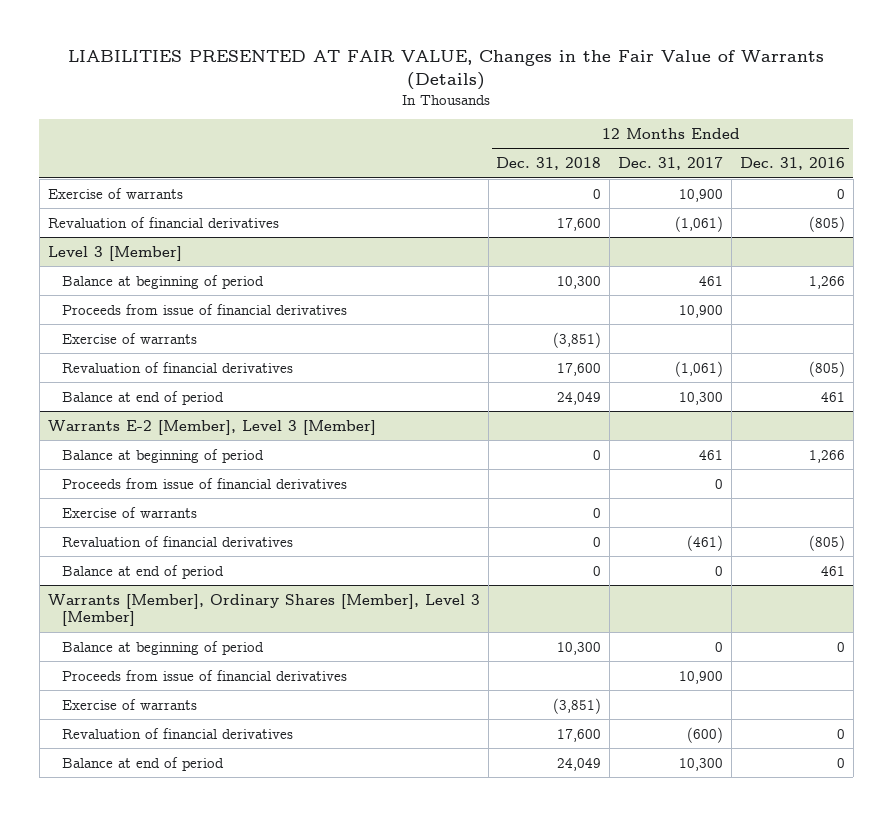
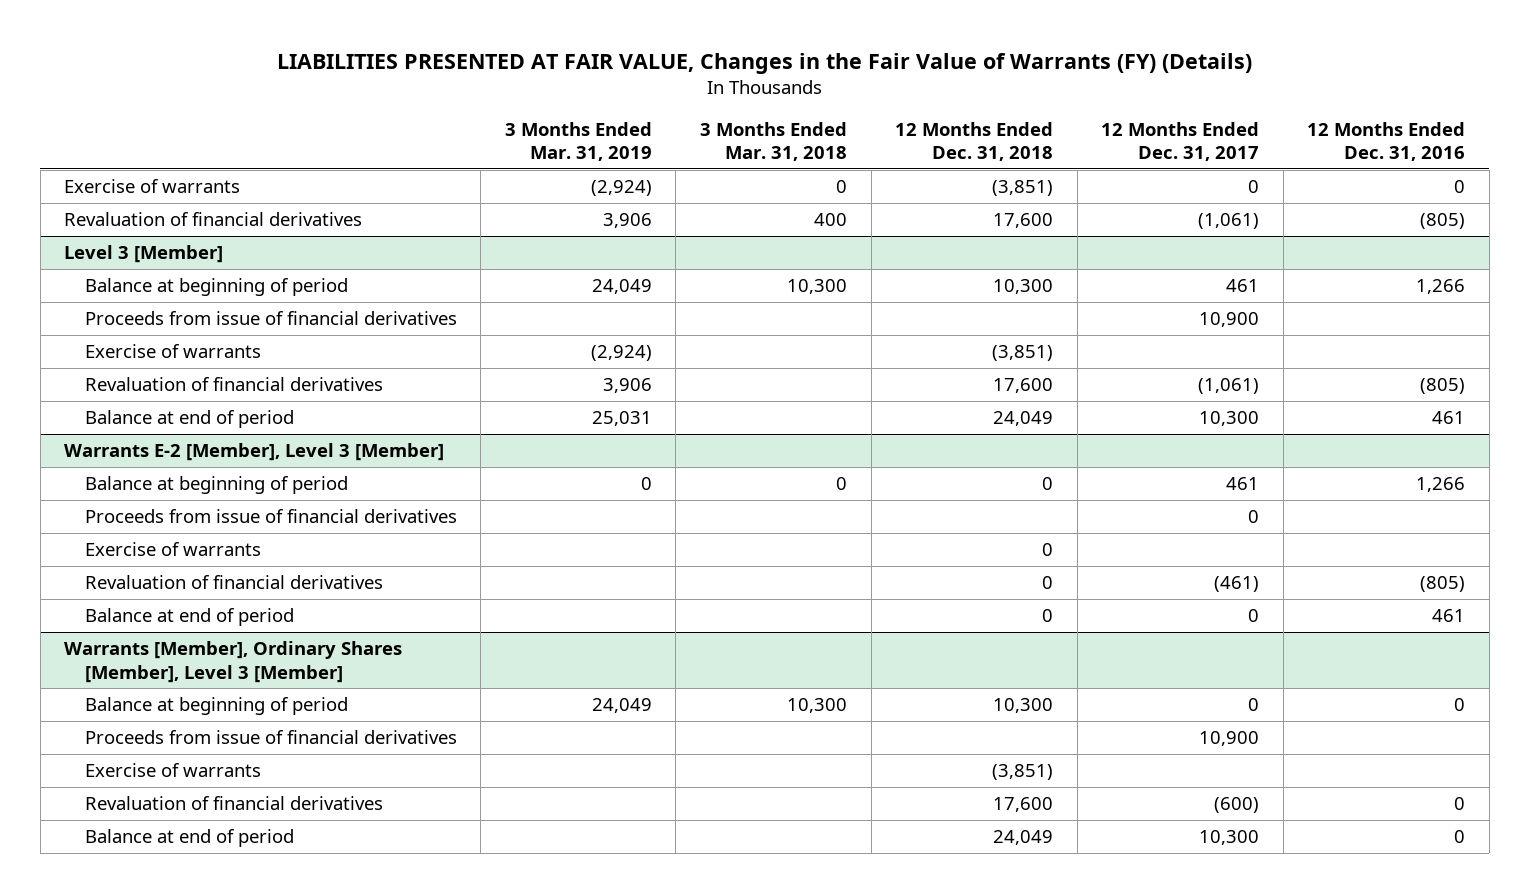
[68,50,825,90] LIABILITIES PRESENTED AT FAIR VALUE, Changes in the Fair Value of Warrants (Details) -> [276,52,1252,74] LIABILITIES PRESENTED AT FAIR VALUE, Changes in the Fair Value of Warrants (FY) (Details)
none -> [504,121,652,161] 3 Months Ended Mar. 31, 2019
none -> [699,121,847,161] 3 Months Ended Mar. 31, 2018
[593,188,602,199] 0 -> [992,180,1054,197] (3,851)
[679,188,724,202] 10,900 -> [1248,180,1260,194] 0

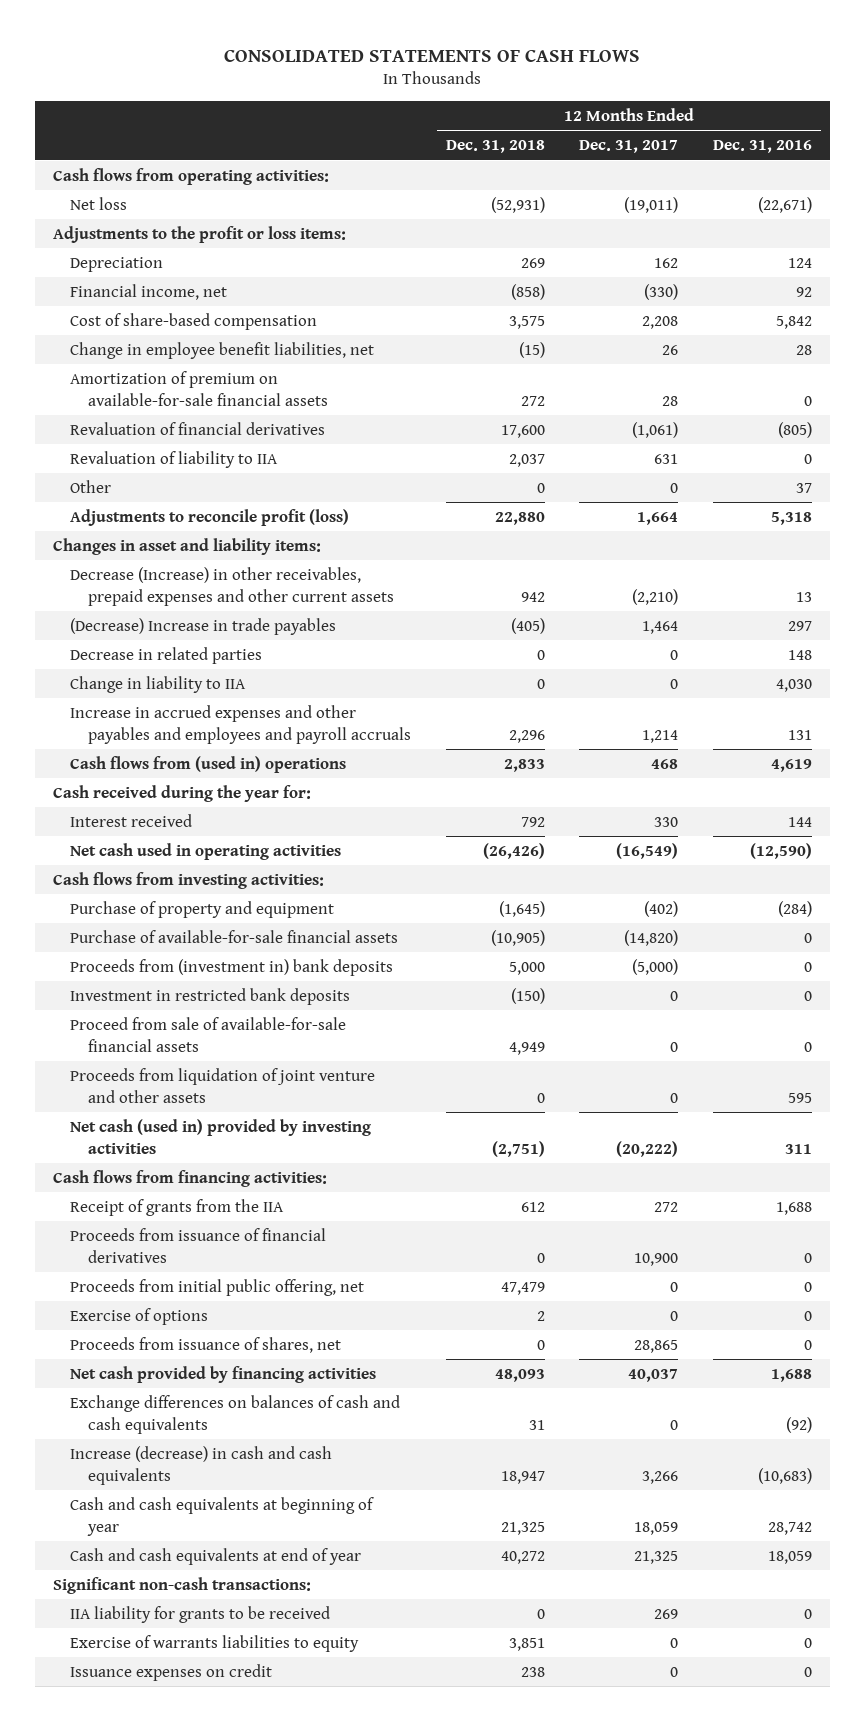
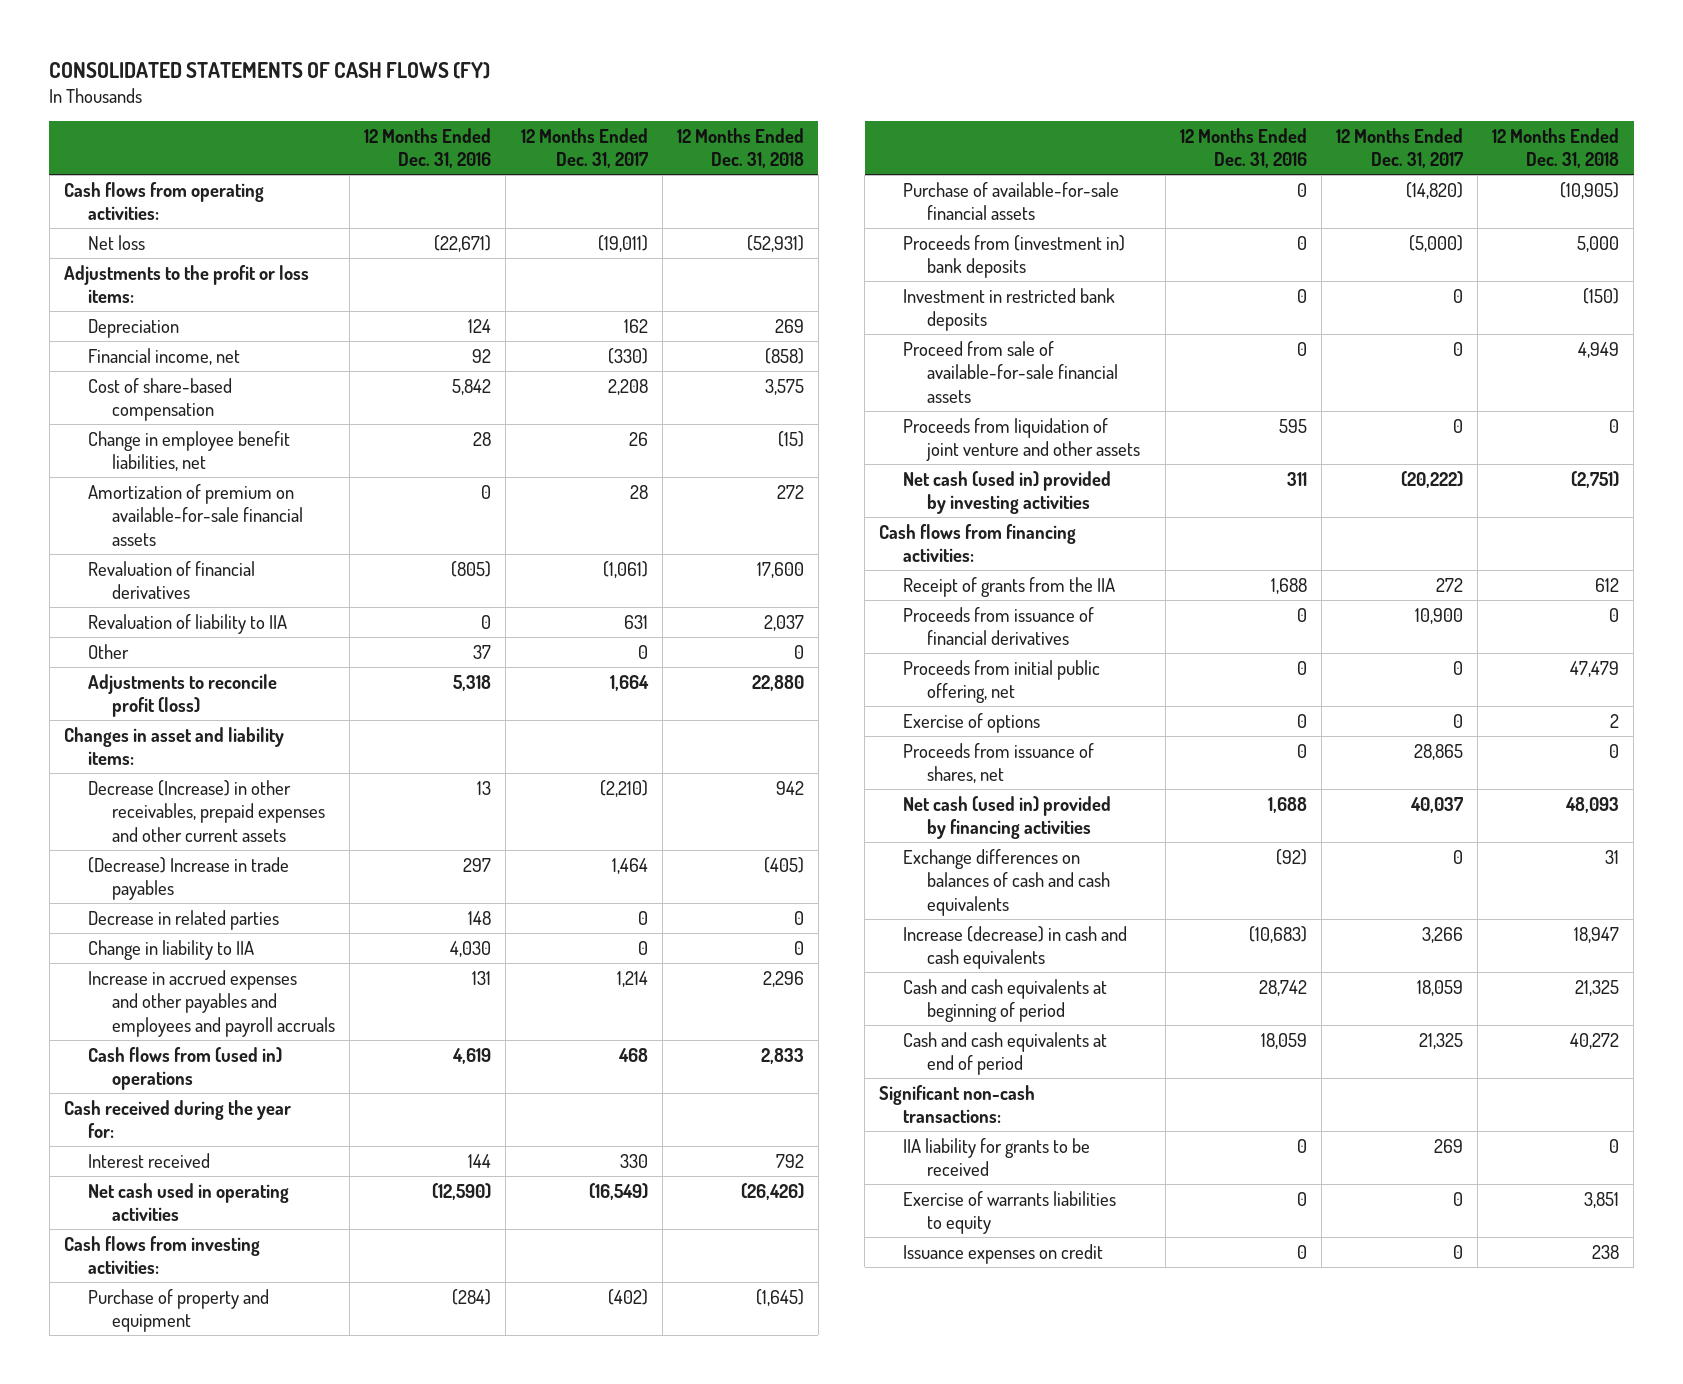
[224,48,641,62] CONSOLIDATED STATEMENTS OF CASH FLOWS -> [49,61,491,79] CONSOLIDATED STATEMENTS OF CASH FLOWS (FY)
[70,1365,377,1383] Net cash provided by financing activities -> [903,795,1112,840] Net cash (used in) provided by financing activities
[70,1496,375,1536] Cash and cash equivalents at beginning of year -> [903,978,1108,1023] Cash and cash equivalents at beginning of period
[70,1547,362,1565] Cash and cash equivalents at end of year -> [903,1031,1108,1076] Cash and cash equivalents at end of period

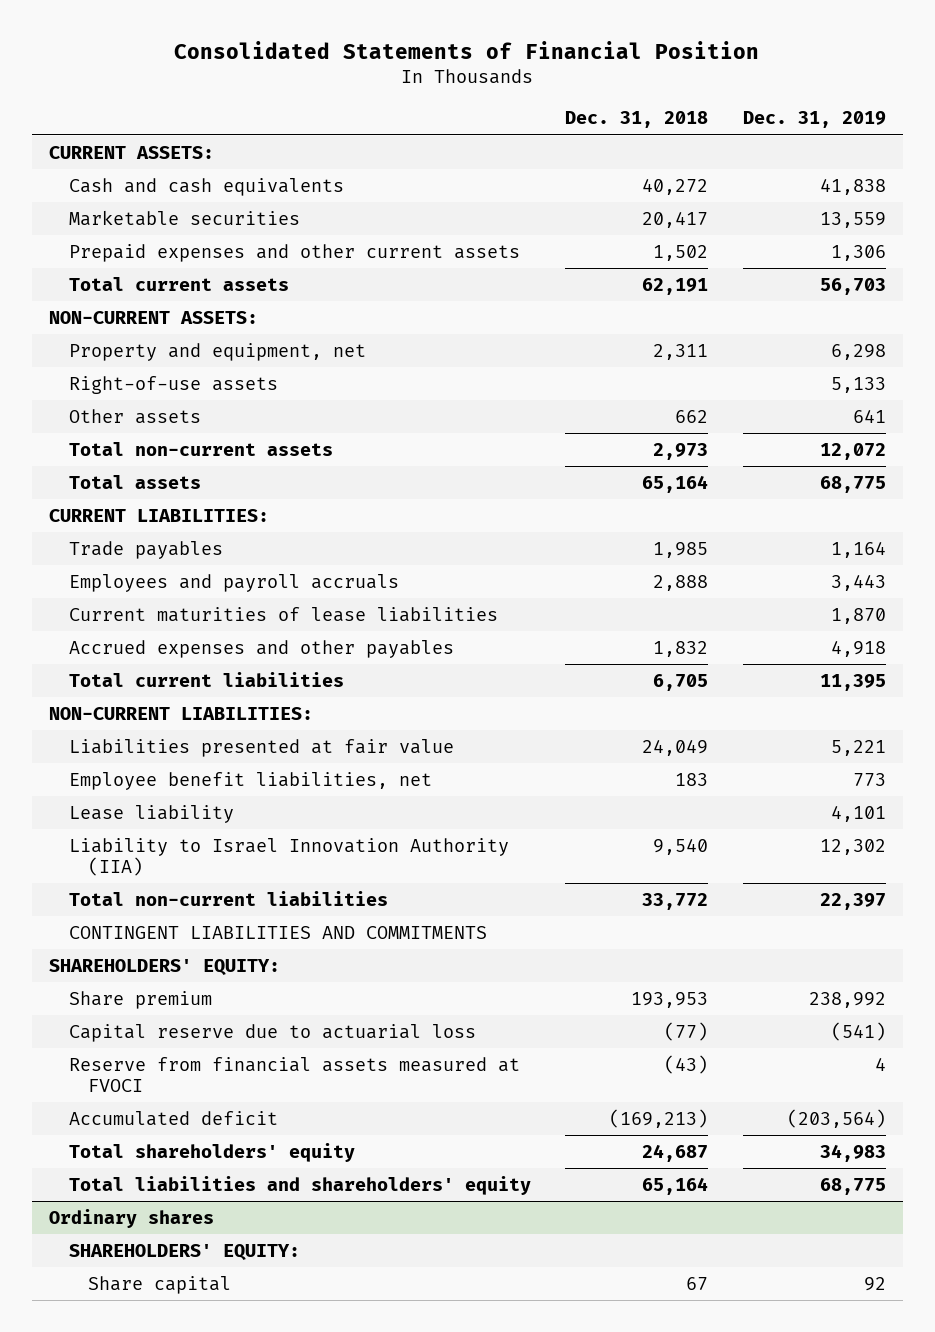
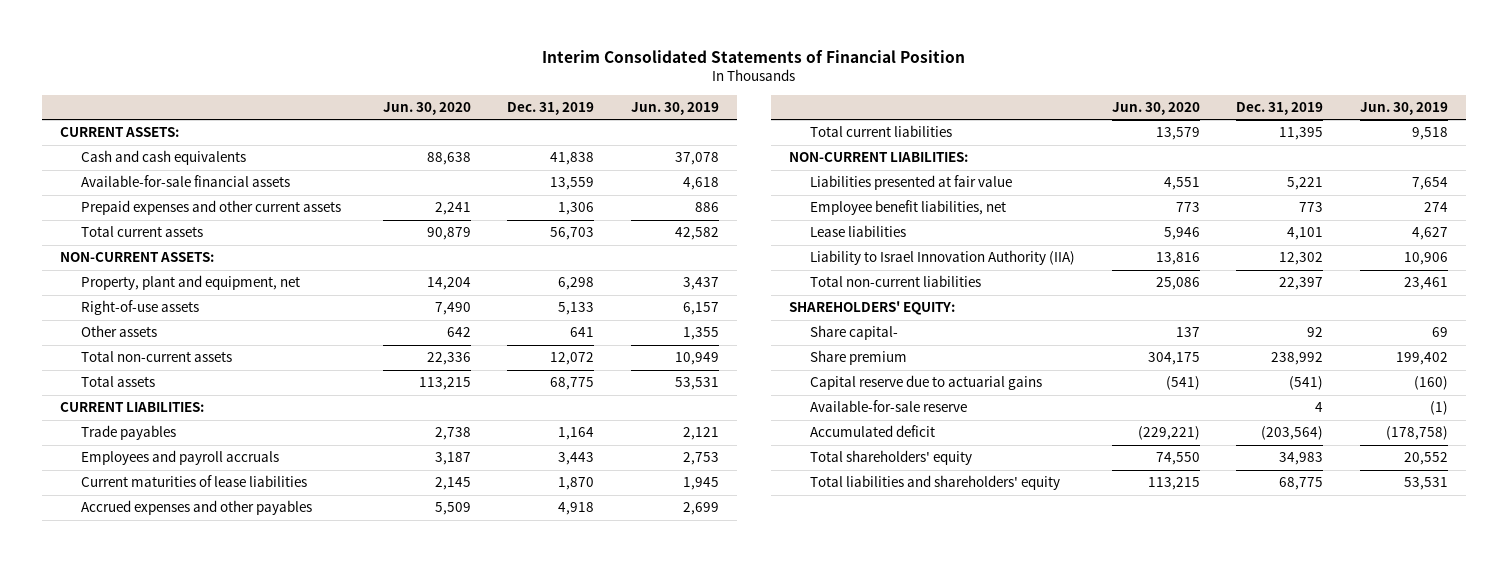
[174,41,760,60] Consolidated Statements of Financial Position -> [541,49,965,63] Interim Consolidated Statements of Financial Position
[565,111,709,129] Dec. 31, 2018 -> none
none -> [382,101,471,115] Jun. 30, 2020
none -> [630,101,719,115] Jun. 30, 2019
[68,209,300,226] Marketable securities -> [81,175,291,188] Available-for-sale financial assets
[68,342,366,361] Property and equipment, net -> [81,275,301,291] Property, plant and equipment, net
[68,804,234,823] Lease liability -> [810,225,907,238] Lease liabilities
[68,925,487,939] CONTINGENT LIABILITIES AND COMMITMENTS -> none
none -> [810,325,899,341] Share capital-
[68,1023,476,1042] Capital reserve due to actuarial loss -> [810,375,1043,391] Capital reserve due to actuarial gains
[68,1056,520,1092] Reserve from financial assets measured at FVOCI -> [810,400,968,413] Available-for-sale reserve
[48,1208,214,1228] Ordinary shares -> none
[68,1243,300,1260] SHAREHOLDERS' EQUITY: -> none
[88,1275,232,1294] Share capital -> none

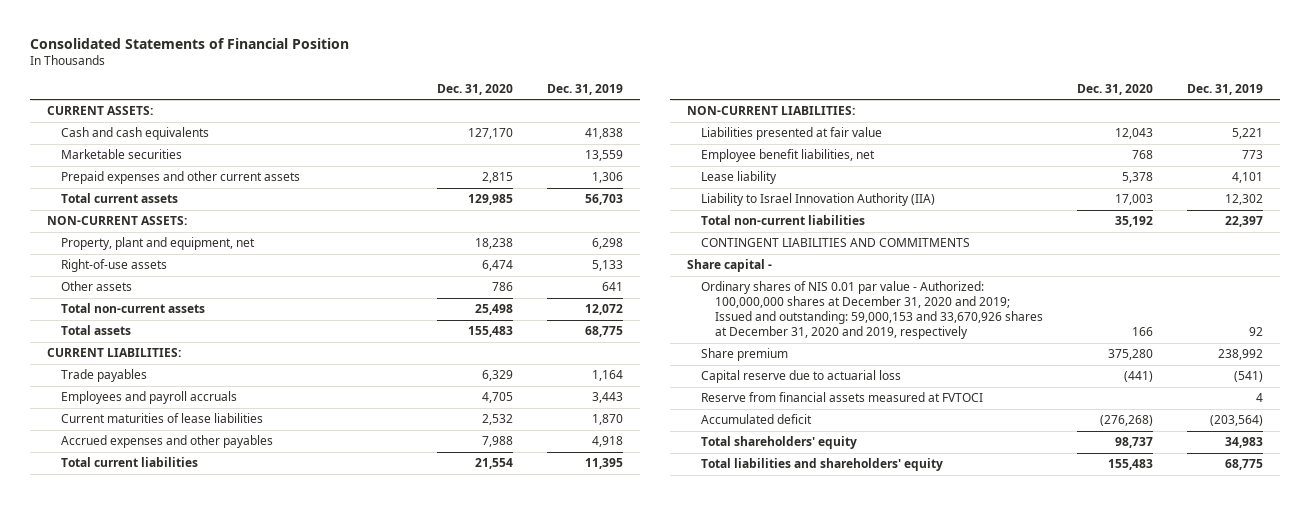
[541,49,965,63] Interim Consolidated Statements of Financial Position -> [29,37,349,49] Consolidated Statements of Financial Position
[382,101,471,115] Jun. 30, 2020 -> none
[630,101,719,115] Jun. 30, 2019 -> none
none -> [436,83,513,95] Dec. 31, 2020
[81,175,291,188] Available-for-sale financial assets -> [60,149,182,160] Marketable securities
[810,225,907,238] Lease liabilities -> [701,171,778,185] Lease liability
[789,301,956,316] SHAREHOLDERS' EQUITY: -> none
none -> [701,238,971,248] CONTINGENT LIABILITIES AND COMMITMENTS
none -> [687,259,773,273] Share capital -
[810,325,899,341] Share capital- -> [701,281,1044,340] Ordinary shares of NIS 0.01 par value - Authorized: 100,000,000 shares at December 31, 2020 and 2019; Issued and outstanding: 59,000,153 and 33,670,926 shares at December 31, 2020 and 2019, respectively
[810,375,1043,391] Capital reserve due to actuarial gains -> [701,370,902,384] Capital reserve due to actuarial loss
[810,400,968,413] Available-for-sale reserve -> [701,392,984,403] Reserve from financial assets measured at FVTOCI

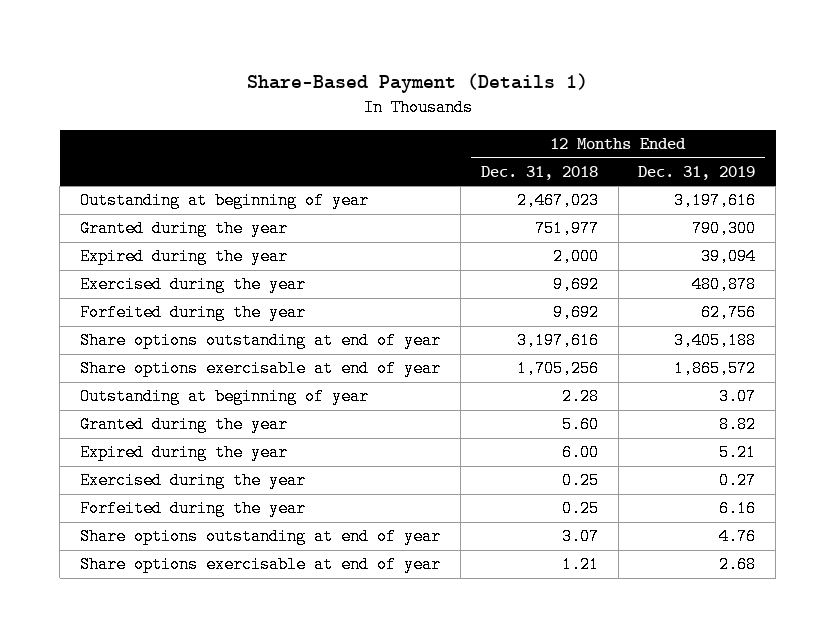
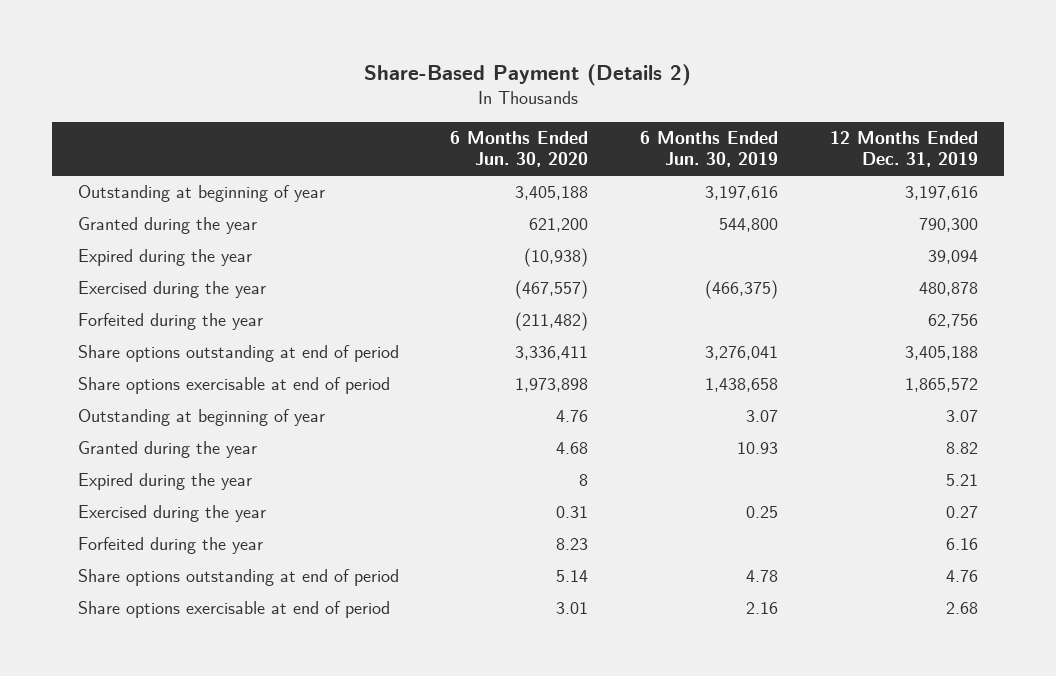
[246,72,588,93] Share-Based Payment (Details 1) -> [363,63,691,86] Share-Based Payment (Details 2)
[480,165,598,180] Dec. 31, 2018 -> none
none -> [450,130,589,168] 6 Months Ended Jun. 30, 2020
none -> [640,130,779,168] 6 Months Ended Jun. 30, 2019
[80,332,442,350] Share options outstanding at end of year -> [77,345,399,363] Share options outstanding at end of period
[80,360,442,378] Share options exercisable at end of year -> [77,377,390,395] Share options exercisable at end of period
[80,528,442,546] Share options outstanding at end of year -> [77,569,399,587] Share options outstanding at end of period
[80,556,442,574] Share options exercisable at end of year -> [77,601,390,619] Share options exercisable at end of period

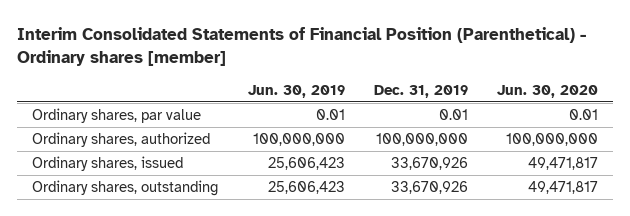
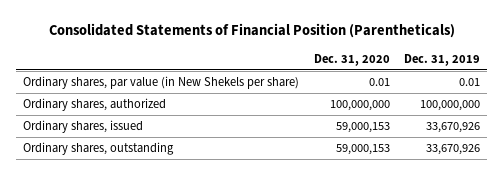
[17,27,587,67] Interim Consolidated Statements of Financial Position (Parenthetical) - Ordinary shares [member] -> [48,23,455,39] Consolidated Statements of Financial Position (Parentheticals)
[247,84,345,98] Jun. 30, 2019 -> none
[497,84,599,98] Jun. 30, 2020 -> none
none -> [313,54,390,67] Dec. 31, 2020
[32,107,202,123] Ordinary shares, par value -> [22,76,299,90] Ordinary shares, par value (in New Shekels per share)

